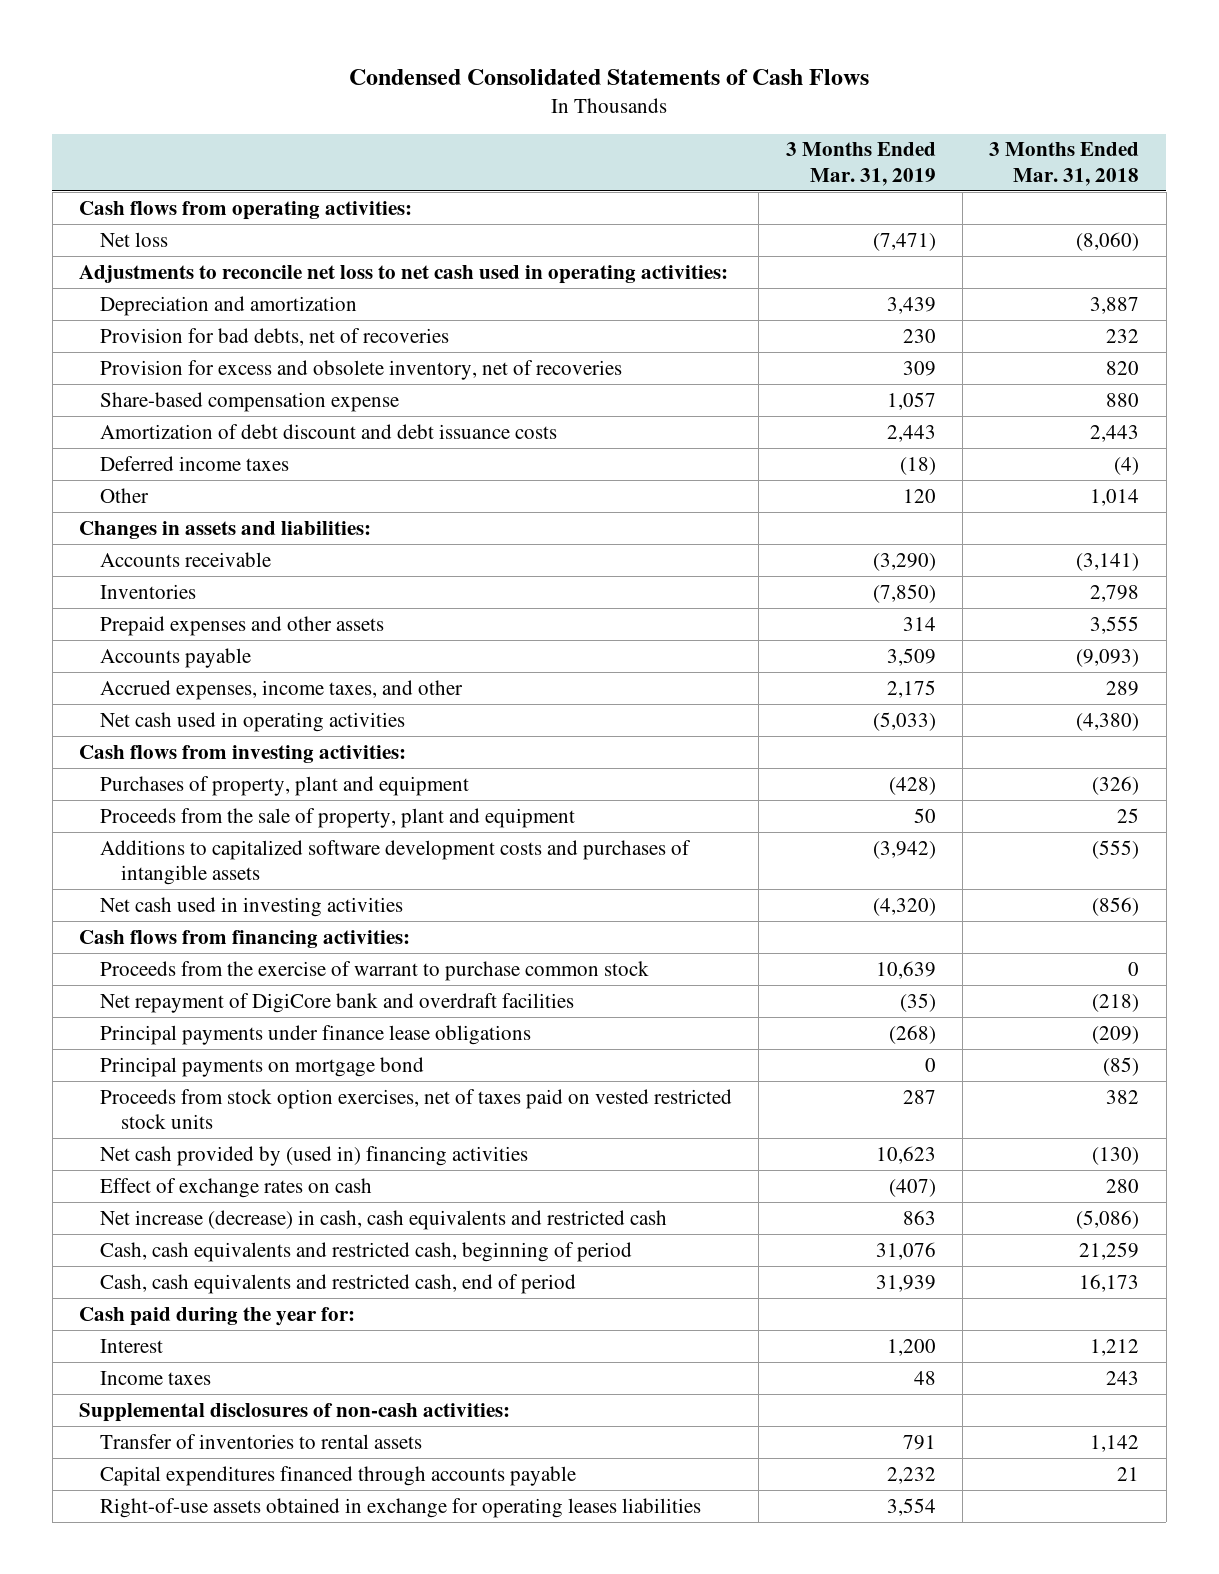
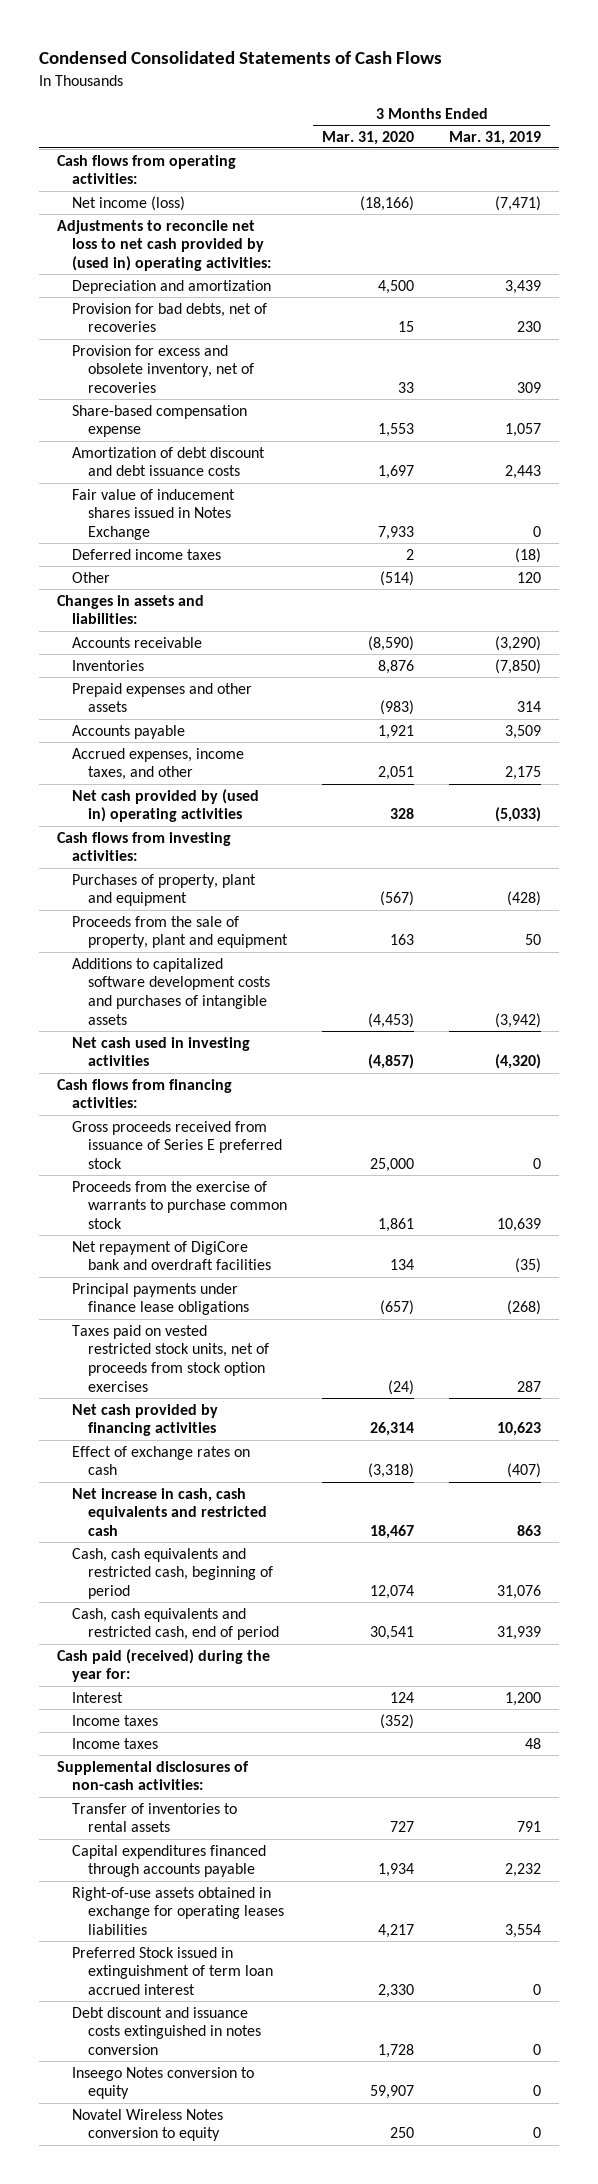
[989,142,1140,186] 3 Months Ended Mar. 31, 2018 -> none
none -> [322,130,415,145] Mar. 31, 2020
[100,231,169,247] Net loss -> [72,195,186,211] Net income (loss)
[79,264,729,284] Adjustments to reconcile net loss to net cash used in operating activities: -> [56,219,272,272] Adjustments to reconcile net loss to net cash provided by (used in) operating activities:
none -> [72,488,236,541] Fair value of inducement shares issued in Notes Exchange
[100,711,406,732] Net cash used in operating activities -> [72,788,260,823] Net cash provided by (used in) operating activities
none -> [72,1120,283,1170] Gross proceeds received from issuance of Series E preferred stock
[100,960,650,981] Proceeds from the exercise of warrant to purchase common stock -> [72,1180,288,1230] Proceeds from the exercise of warrants to purchase common stock
[100,1056,425,1077] Principal payments on mortgage bond -> none
[100,1088,733,1129] Proceeds from stock option exercises, net of taxes paid on vested restricted stock units -> [72,1324,270,1392] Taxes paid on vested restricted stock units, net of proceeds from stock option exercises
[100,1145,529,1166] Net cash provided by (used in) financing activities -> [72,1403,219,1437] Net cash provided by financing activities
[100,1209,668,1230] Net increase (decrease) in cash, cash equivalents and restricted cash -> [72,1487,268,1537] Net increase in cash, cash equivalents and restricted cash
[79,1306,356,1326] Cash paid during the year for: -> [56,1648,270,1683] Cash paid (received) during the year for:
none -> [72,1714,159,1726] Income taxes
none -> [72,1946,274,1996] Preferred Stock issued in extinguishment of term loan accrued interest
none -> [72,2006,262,2056] Debt discount and issuance costs extinguished in notes conversion
none -> [72,2066,255,2100] Inseego Notes conversion to equity
none -> [72,2108,224,2142] Novatel Wireless Notes conversion to equity

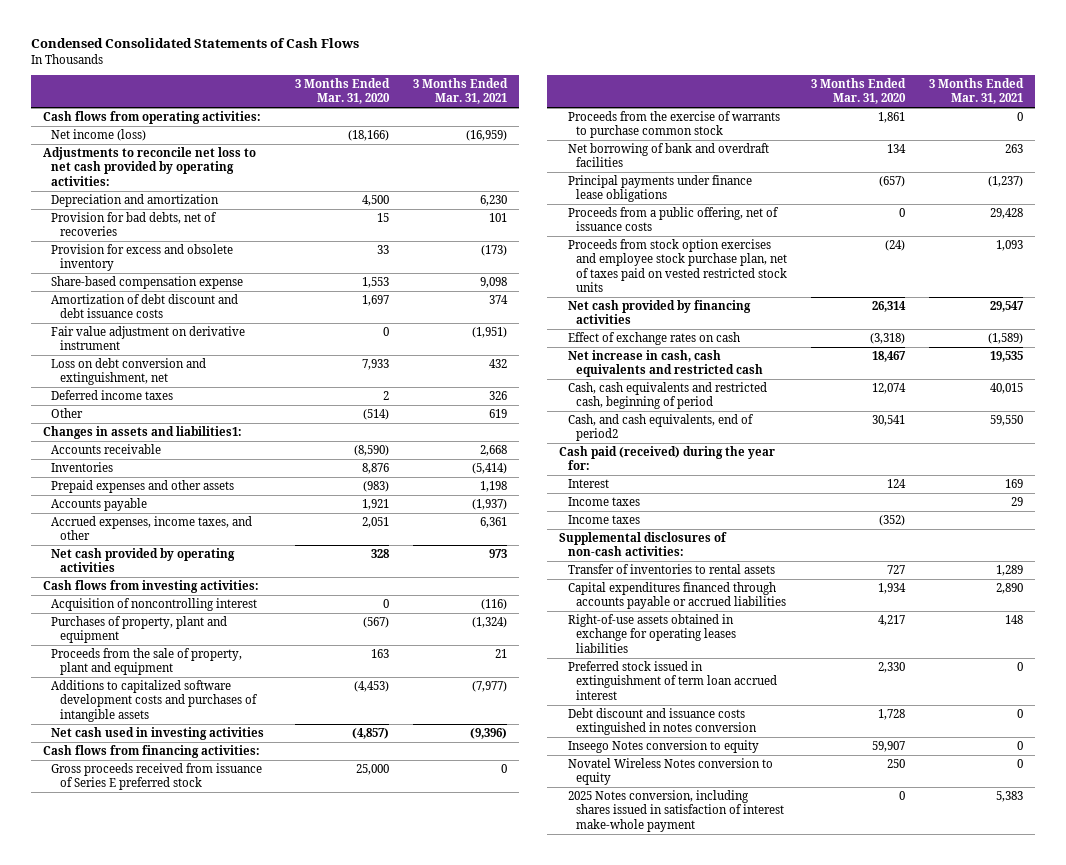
[449,130,542,145] Mar. 31, 2019 -> none
none -> [412,78,508,105] 3 Months Ended Mar. 31, 2021
[56,219,272,272] Adjustments to reconcile net loss to net cash provided by (used in) operating activities: -> [42,147,256,186] Adjustments to reconcile net loss to net cash provided by operating activities:
[72,344,255,394] Provision for excess and obsolete inventory, net of recoveries -> [51,244,234,272] Provision for excess and obsolete inventory
none -> [51,326,246,351] Fair value adjustment on derivative instrument
[72,488,236,541] Fair value of inducement shares issued in Notes Exchange -> [51,358,207,386] Loss on debt conversion and extinguishment, net
[56,594,204,625] Changes in assets and liabilities: -> [42,426,242,440] Changes in assets and liabilities1:
[72,788,260,823] Net cash provided by (used in) operating activities -> [51,548,236,573] Net cash provided by operating activities
none -> [51,598,258,612] Acquisition of noncontrolling interest
[72,1240,272,1271] Net repayment of DigiCore bank and overdraft facilities -> [567,143,769,168] Net borrowing of bank and overdraft facilities
none -> [567,207,779,232] Proceeds from a public offering, net of issuance costs
[72,1324,270,1392] Taxes paid on vested restricted stock units, net of proceeds from stock option exercises -> [567,239,787,293] Proceeds from stock option exercises and employee stock purchase plan, net of taxes paid on vested restricted stock units
[72,1607,280,1641] Cash, cash equivalents and restricted cash, end of period -> [567,414,754,442] Cash, and cash equivalents, end of period2
[72,1714,159,1726] Income taxes -> [567,515,640,525] Income taxes
[72,1844,267,1878] Capital expenditures financed through accounts payable -> [567,582,786,610] Capital expenditures financed through accounts payable or accrued liabilities
[72,1946,274,1996] Preferred Stock issued in extinguishment of term loan accrued interest -> [567,661,777,700] Preferred stock issued in extinguishment of term loan accrued interest
none -> [567,790,784,832] 2025 Notes conversion, including shares issued in satisfaction of interest make-whole payment

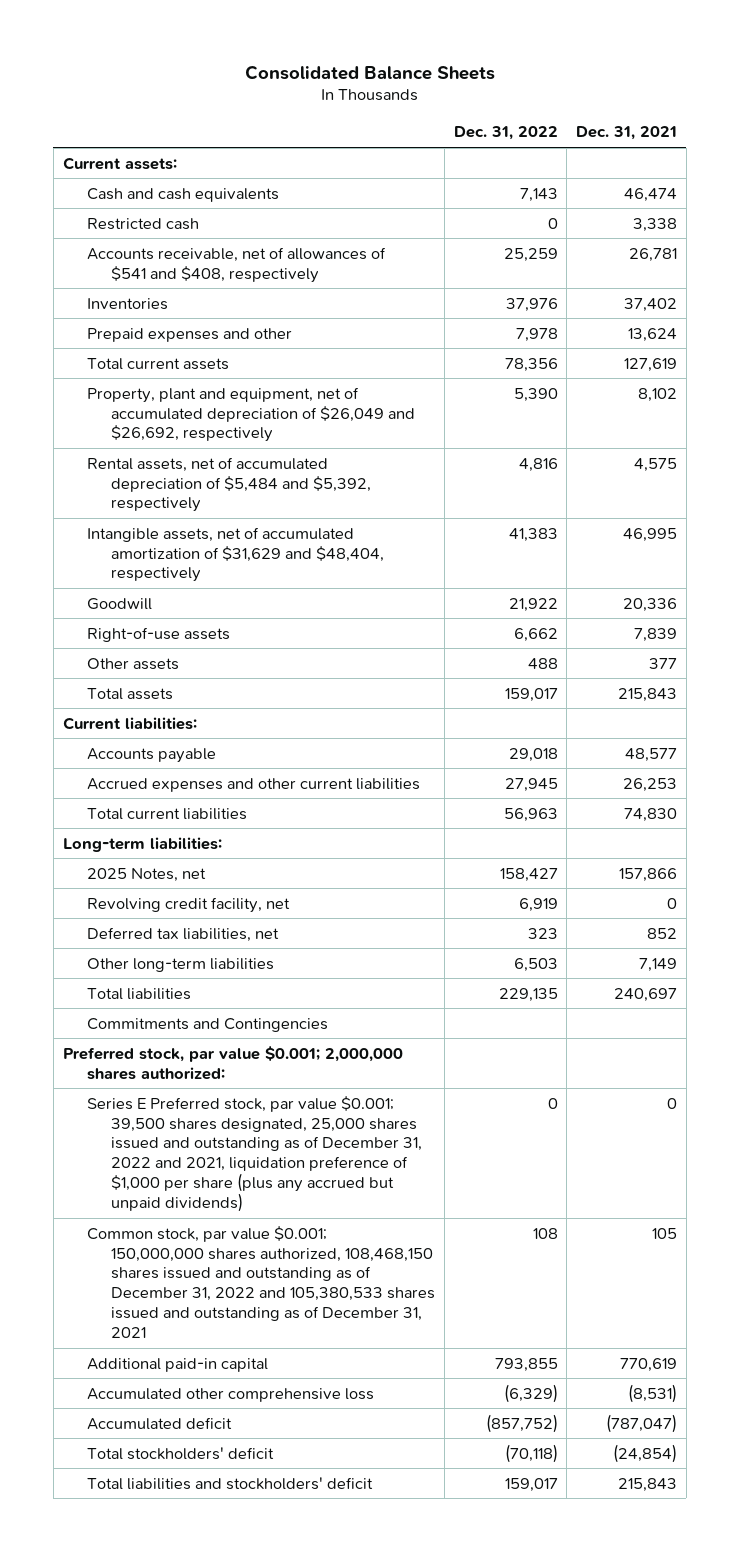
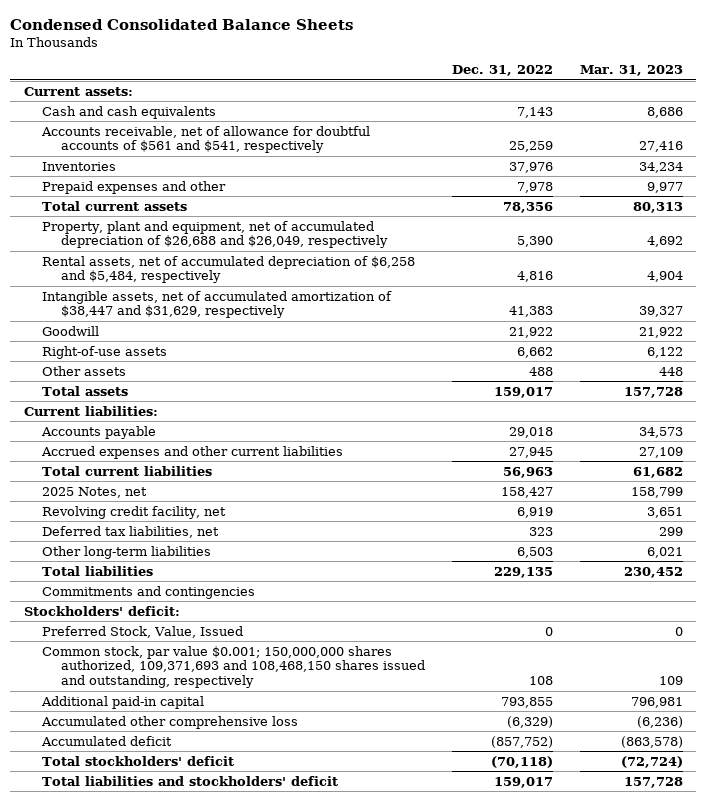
[244,64,495,80] Consolidated Balance Sheets -> [10,18,354,30] Condensed Consolidated Balance Sheets
[576,126,678,141] Dec. 31, 2021 -> none
none -> [579,65,683,77] Mar. 31, 2023
[86,217,199,230] Restricted cash -> none
[86,246,386,283] Accounts receivable, net of allowances of $541 and $408, respectively -> [41,125,371,154] Accounts receivable, net of allowance for doubtful accounts of $561 and $541, respectively
[86,386,415,443] Property, plant and equipment, net of accumulated depreciation of $26,049 and $26,692, respectively -> [42,220,389,249] Property, plant and equipment, net of accumulated depreciation of $26,688 and $26,049, respectively
[86,456,371,513] Rental assets, net of accumulated depreciation of $5,484 and $5,392, respectively -> [42,255,416,284] Rental assets, net of accumulated depreciation of $6,258 and $5,484, respectively
[86,526,384,583] Intangible assets, net of accumulated amortization of $31,629 and $48,404, respectively -> [42,290,393,319] Intangible assets, net of accumulated amortization of $38,447 and $31,629, respectively
[62,836,222,852] Long-term liabilities: -> none
[62,1045,403,1080] Preferred stock, par value $0.001; 2,000,000 shares authorized: -> none
[86,1017,328,1032] Commitments and Contingencies -> [42,585,256,599] Commitments and contingencies
none -> [23,605,180,616] Stockholders' deficit:
[86,1095,422,1213] Series E Preferred stock, par value $0.001; 39,500 shares designated, 25,000 shares issued and outstanding as of December 31, 2022 and 2021, liquidation preference of $1,000 per share (plus any accrued but unpaid dividends) -> [42,625,244,638] Preferred Stock, Value, Issued
[86,1225,435,1339] Common stock, par value $0.001; 150,000,000 shares authorized, 108,468,150 shares issued and outstanding as of December 31, 2022 and 105,380,533 shares issued and outstanding as of December 31, 2021 -> [42,645,426,689] Common stock, par value $0.001; 150,000,000 shares authorized, 109,371,693 and 108,468,150 shares issued and outstanding, respectively

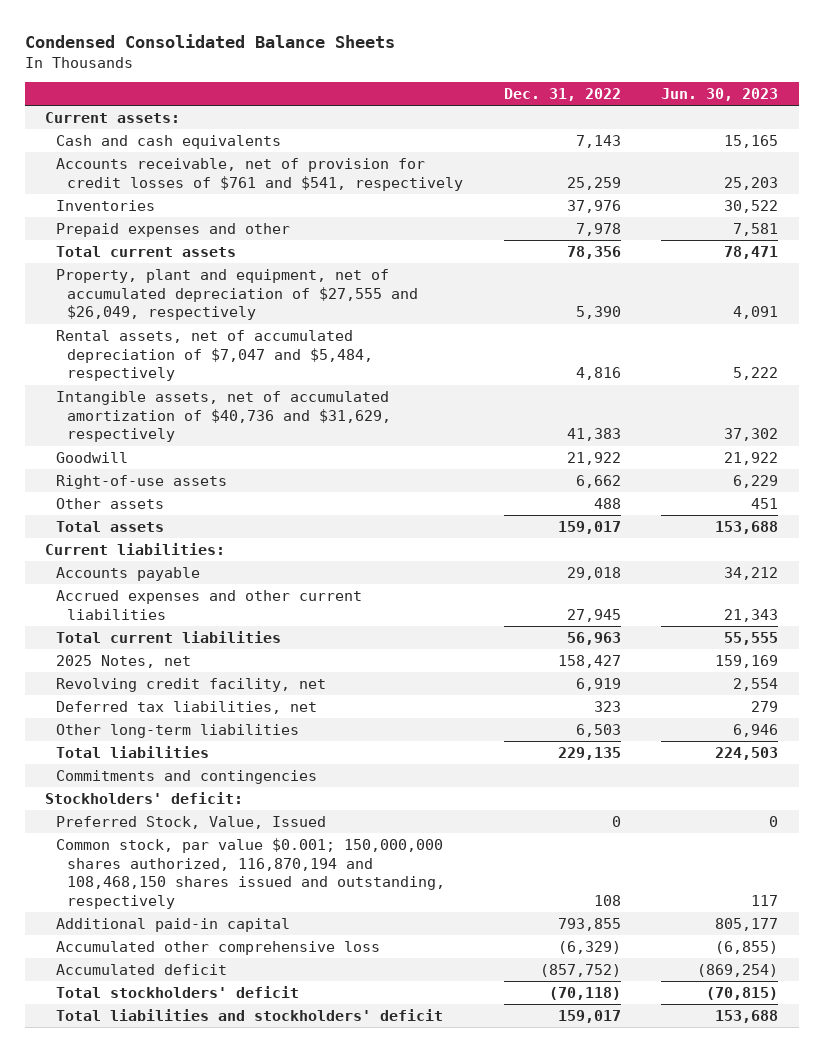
[579,65,683,77] Mar. 31, 2023 -> none
none -> [661,88,779,102] Jun. 30, 2023
[41,125,371,154] Accounts receivable, net of allowance for doubtful accounts of $561 and $541, respectively -> [56,157,464,191] Accounts receivable, net of provision for credit losses of $761 and $541, respectively
[42,220,389,249] Property, plant and equipment, net of accumulated depreciation of $26,688 and $26,049, respectively -> [56,268,419,321] Property, plant and equipment, net of accumulated depreciation of $27,555 and $26,049, respectively
[42,255,416,284] Rental assets, net of accumulated depreciation of $6,258 and $5,484, respectively -> [56,329,374,382] Rental assets, net of accumulated depreciation of $7,047 and $5,484, respectively
[42,290,393,319] Intangible assets, net of accumulated amortization of $38,447 and $31,629, respectively -> [56,390,392,443] Intangible assets, net of accumulated amortization of $40,736 and $31,629, respectively
[42,645,426,689] Common stock, par value $0.001; 150,000,000 shares authorized, 109,371,693 and 108,468,150 shares issued and outstanding, respectively -> [56,837,446,910] Common stock, par value $0.001; 150,000,000 shares authorized, 116,870,194 and 108,468,150 shares issued and outstanding, respectively

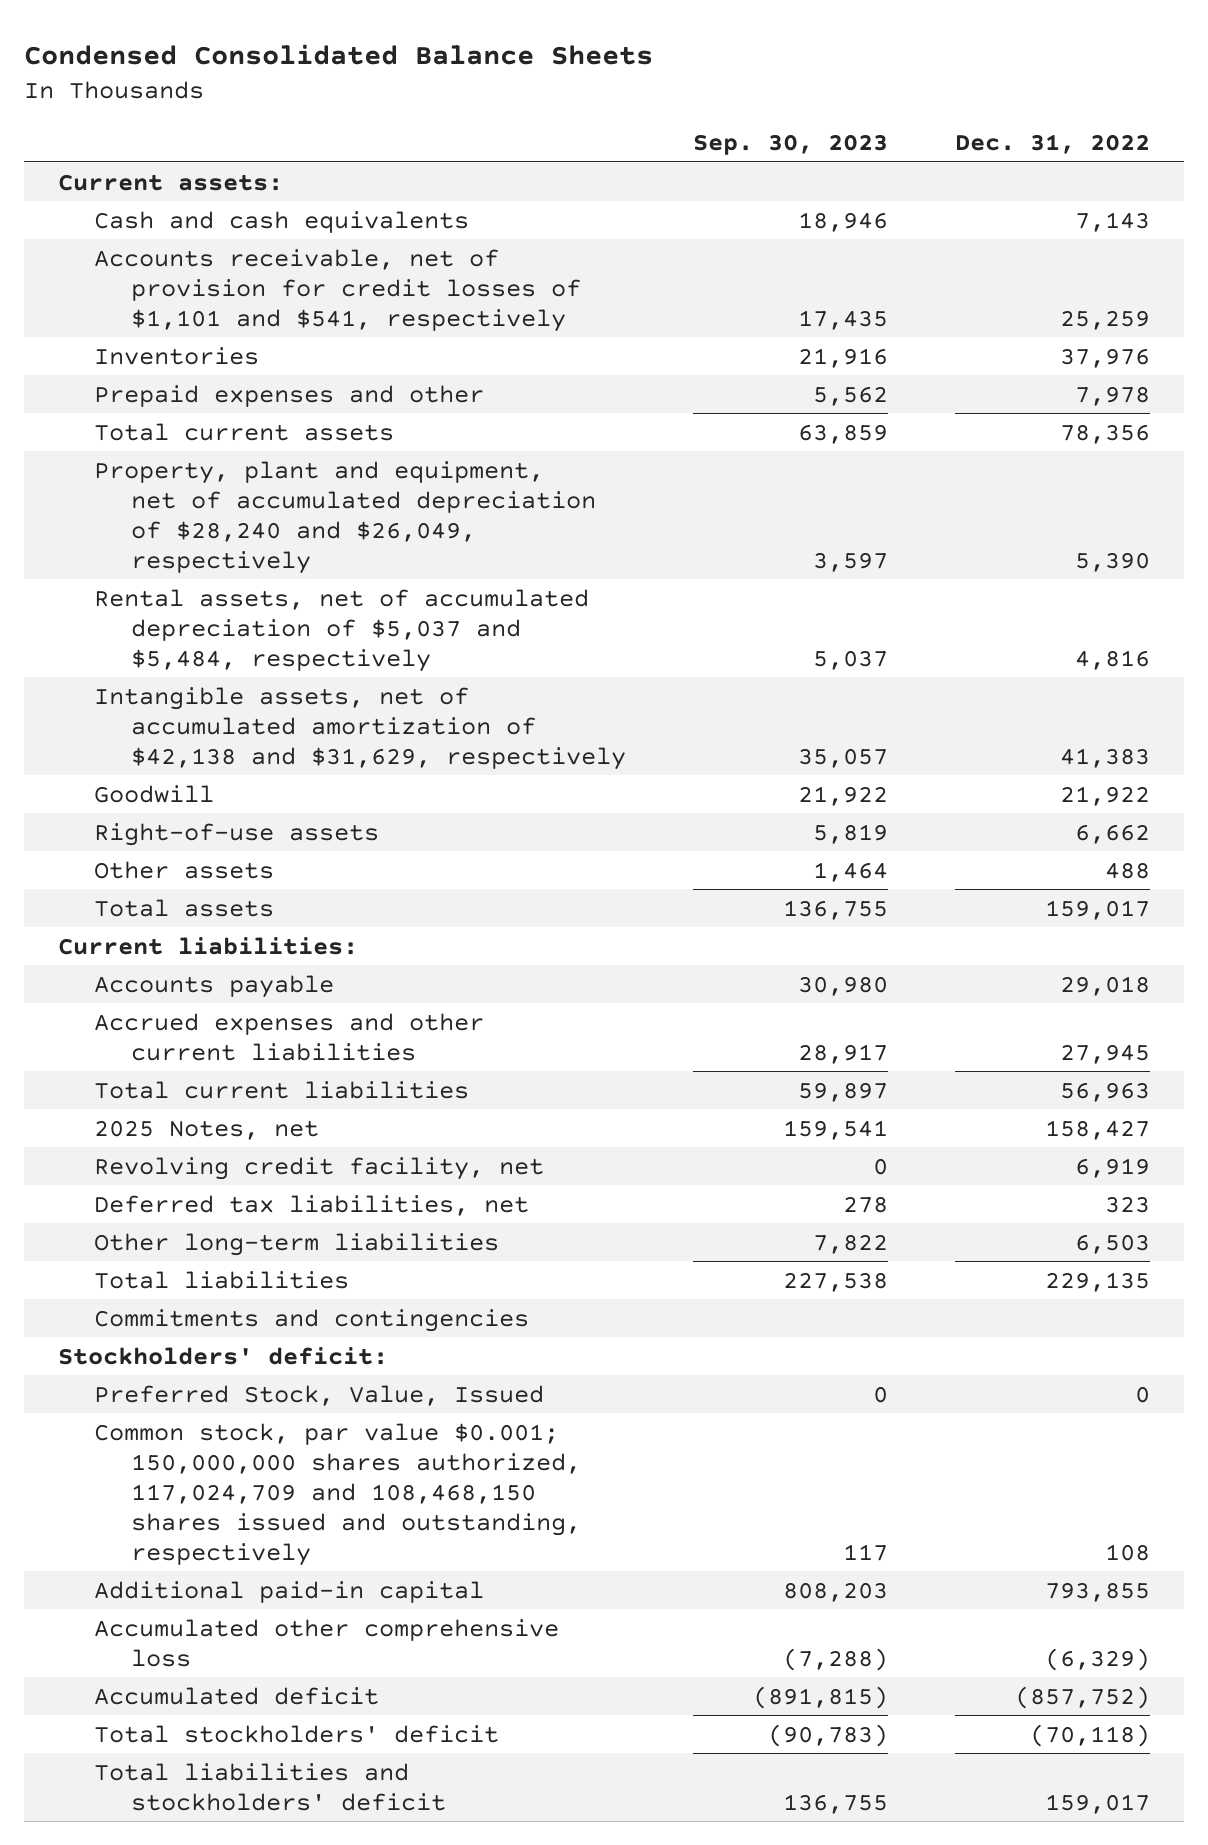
[661,88,779,102] Jun. 30, 2023 -> none
none -> [693,133,889,155] Sep. 30, 2023
[56,157,464,191] Accounts receivable, net of provision for credit losses of $761 and $541, respectively -> [94,248,581,332] Accounts receivable, net of provision for credit losses of $1,101 and $541, respectively
[56,268,419,321] Property, plant and equipment, net of accumulated depreciation of $27,555 and $26,049, respectively -> [94,460,596,574] Property, plant and equipment, net of accumulated depreciation of $28,240 and $26,049, respectively
[56,329,374,382] Rental assets, net of accumulated depreciation of $7,047 and $5,484, respectively -> [94,588,590,672] Rental assets, net of accumulated depreciation of $5,037 and $5,484, respectively
[56,390,392,443] Intangible assets, net of accumulated amortization of $40,736 and $31,629, respectively -> [94,686,626,770] Intangible assets, net of accumulated amortization of $42,138 and $31,629, respectively
[56,837,446,910] Common stock, par value $0.001; 150,000,000 shares authorized, 116,870,194 and 108,468,150 shares issued and outstanding, respectively -> [94,1422,581,1566] Common stock, par value $0.001; 150,000,000 shares authorized, 117,024,709 and 108,468,150 shares issued and outstanding, respectively

